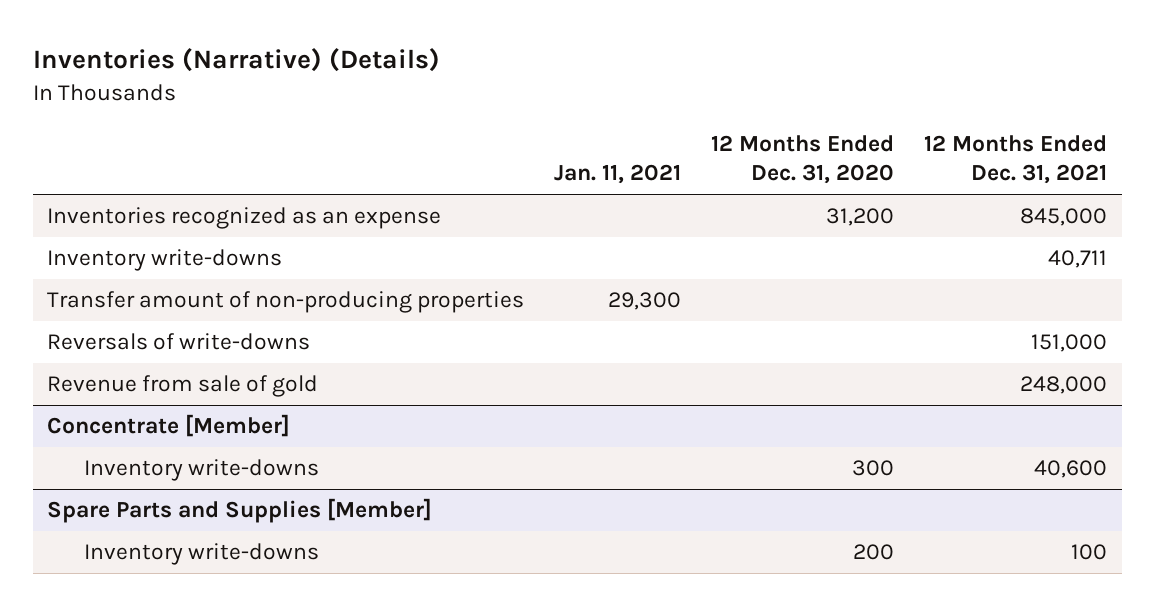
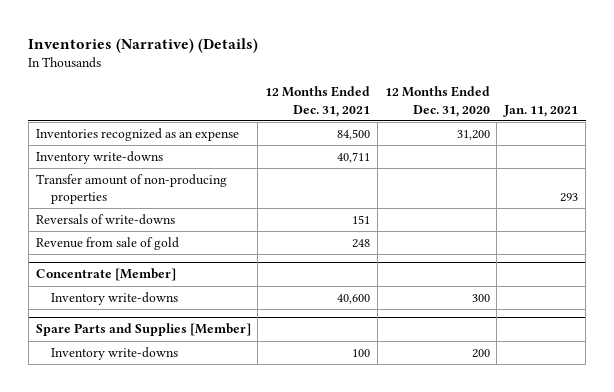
[1019,208,1107,227] 845,000 -> [337,128,371,140] 84,500
[608,292,682,311] 29,300 -> [560,193,579,203] 293
[1030,334,1107,353] 151,000 -> [352,214,371,224] 151
[1019,376,1107,395] 248,000 -> [352,238,371,248] 248

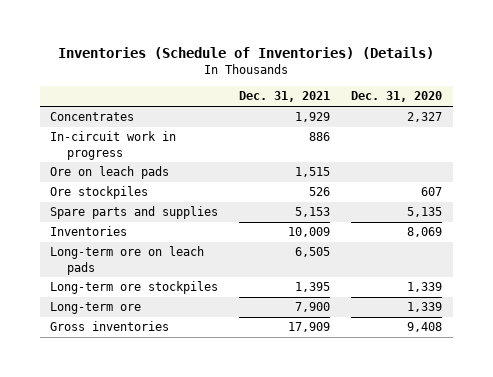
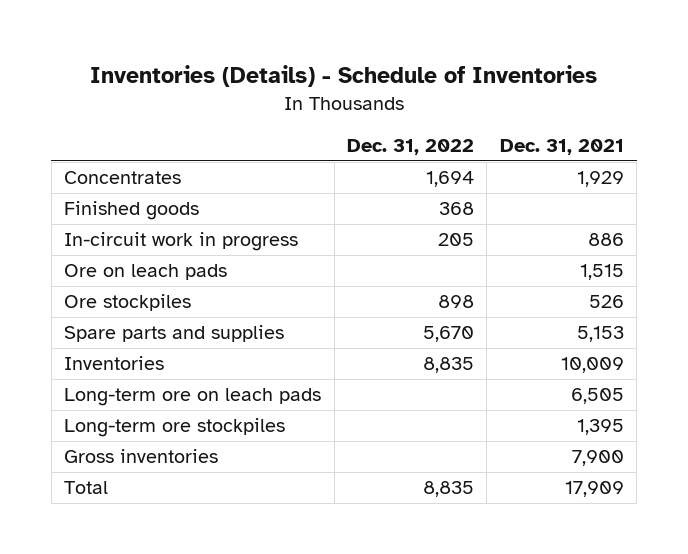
[58,47,435,60] Inventories (Schedule of Inventories) (Details) -> [89,64,597,87] Inventories (Details) - Schedule of Inventories
[351,91,443,103] Dec. 31, 2020 -> none
none -> [346,139,474,156] Dec. 31, 2022
none -> [64,201,200,221] Finished goods
[50,302,142,315] Long-term ore -> none
[288,322,331,333] 17,909 -> [571,450,624,467] 7,900
none -> [64,481,109,495] Total

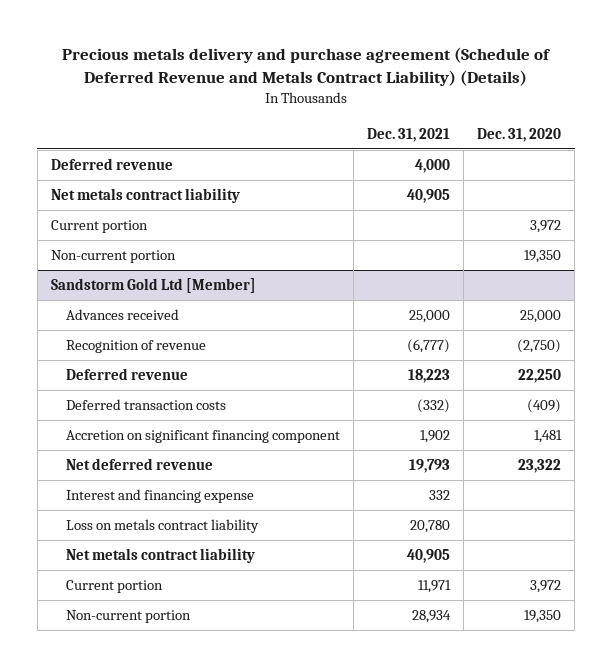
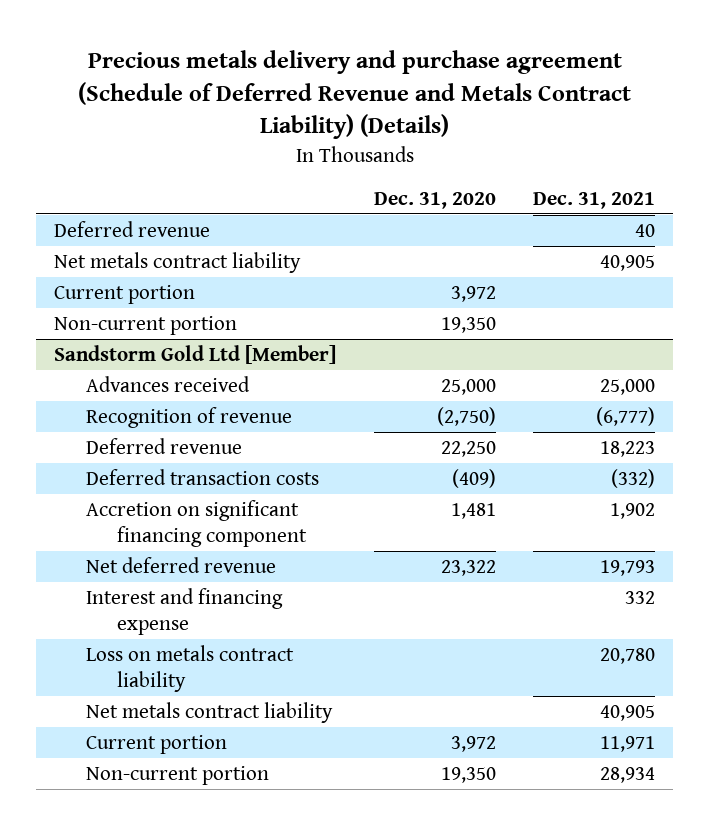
[415,159,451,174] 4,000 -> [634,224,655,238] 40

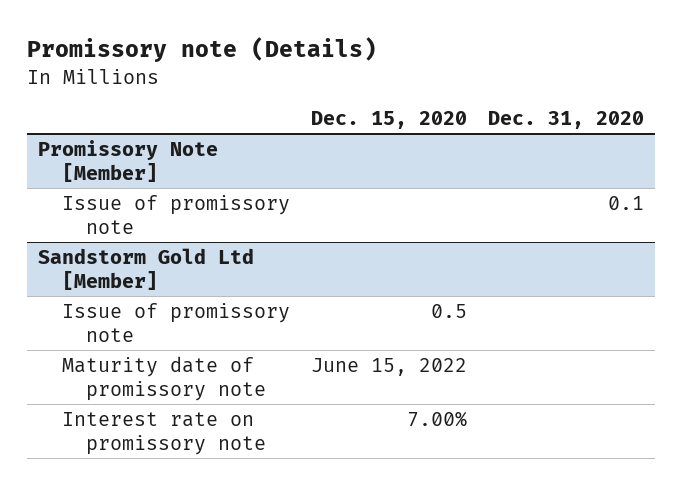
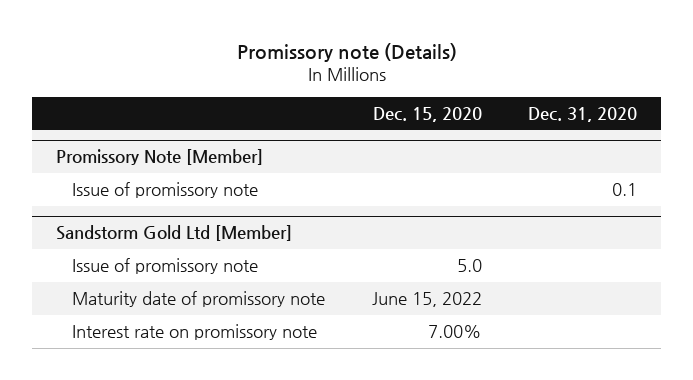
[431,303,468,318] 0.5 -> [456,259,482,273] 5.0

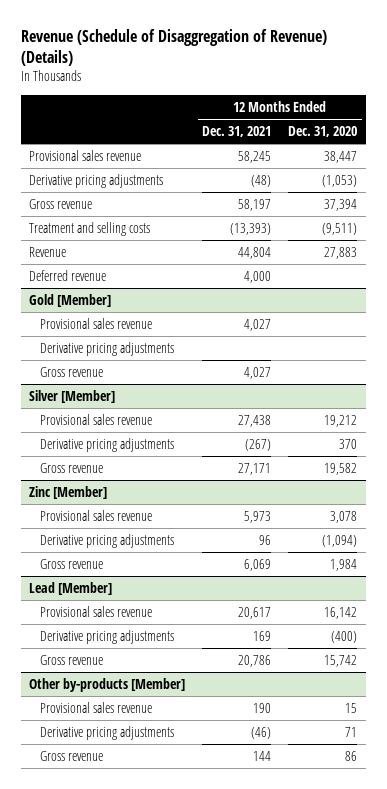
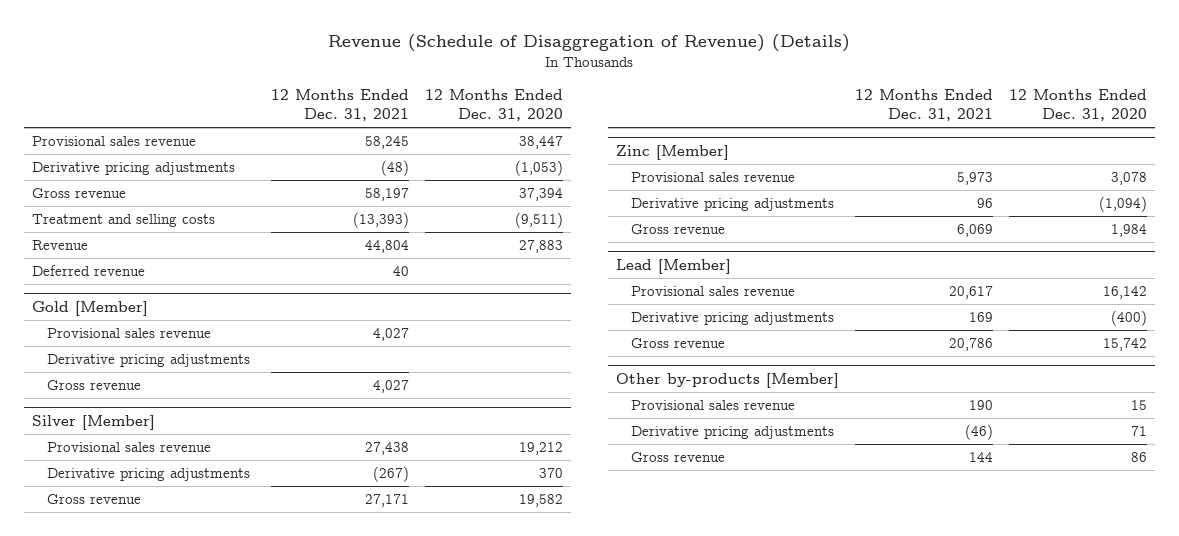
[244,270,272,283] 4,000 -> [392,266,409,277] 40

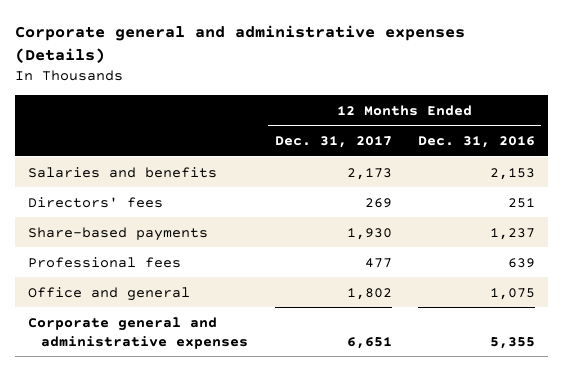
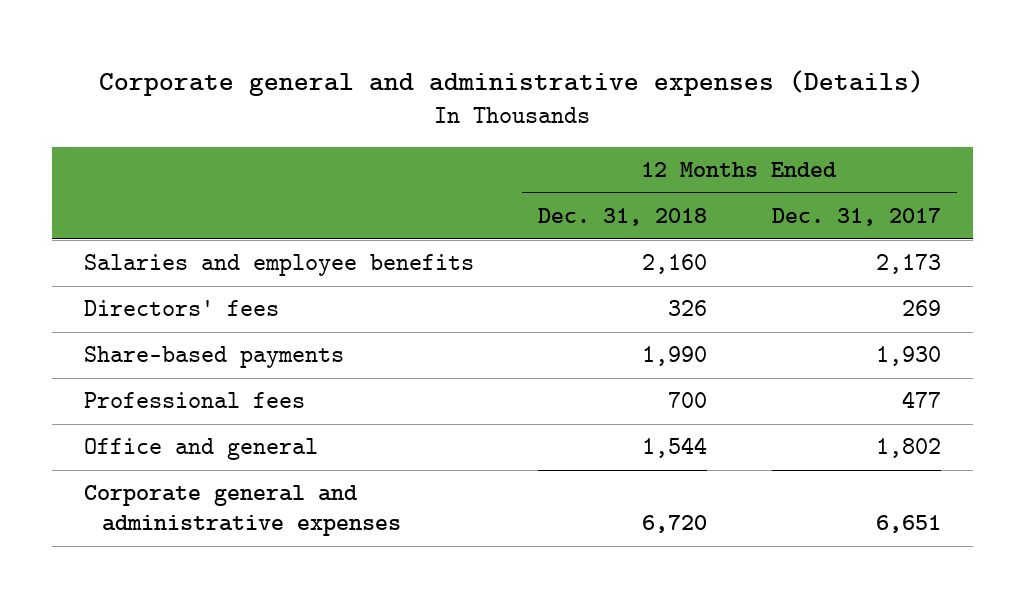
[417,135,535,148] Dec. 31, 2016 -> none
none -> [538,208,708,227] Dec. 31, 2018
[27,166,217,178] Salaries and benefits -> [83,254,474,277] Salaries and employee benefits

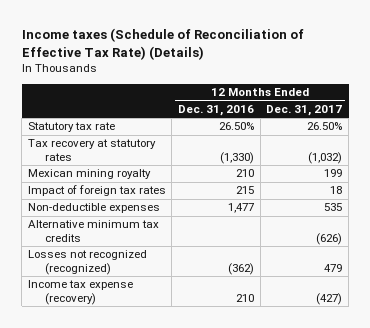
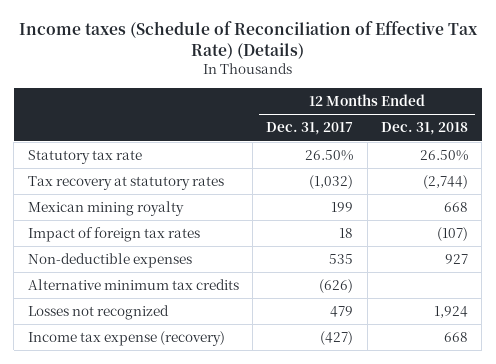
[178,105,255,117] Dec. 31, 2016 -> none
none -> [381,122,469,136] Dec. 31, 2018
[27,250,147,276] Losses not recognized (recognized) -> [27,305,169,321] Losses not recognized

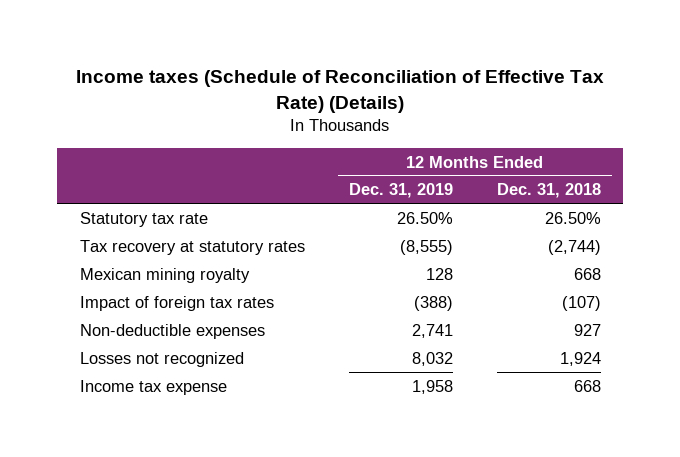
[266,122,354,136] Dec. 31, 2017 -> none
none -> [348,183,453,199] Dec. 31, 2019
[27,279,239,291] Alternative minimum tax credits -> none
[27,331,225,347] Income tax expense (recovery) -> [79,379,227,395] Income tax expense

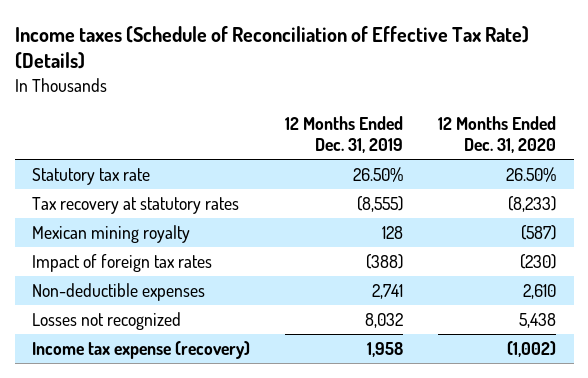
[496,183,601,199] Dec. 31, 2018 -> none
none -> [438,116,557,154] 12 Months Ended Dec. 31, 2020
[79,379,227,395] Income tax expense -> [32,340,251,359] Income tax expense (recovery)

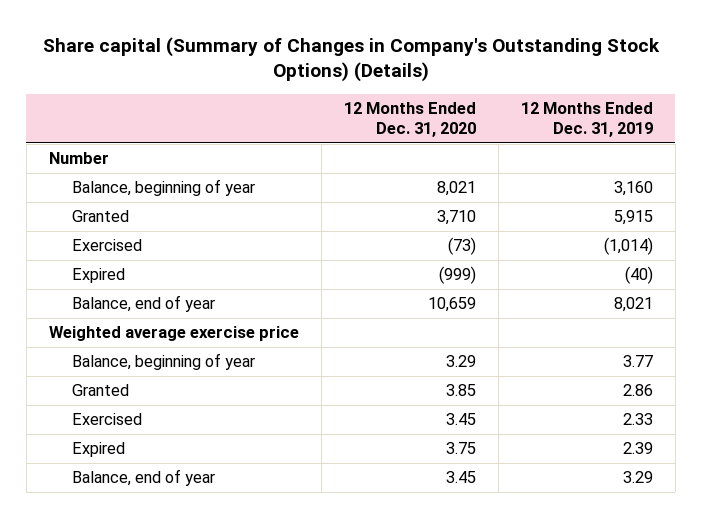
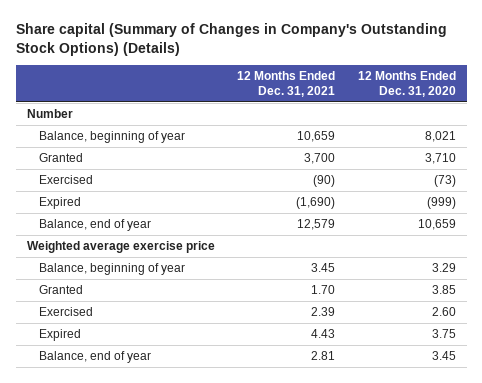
[520,101,653,138] 12 Months Ended Dec. 31, 2019 -> none
none -> [237,71,336,97] 12 Months Ended Dec. 31, 2021
[445,413,476,426] 3.45 -> [431,307,456,317] 2.60

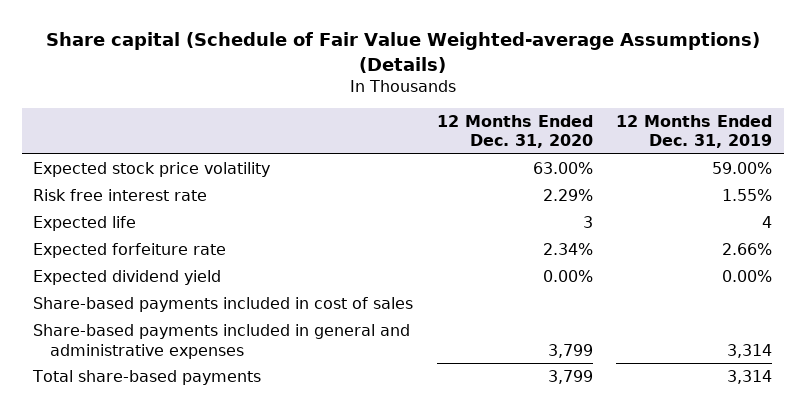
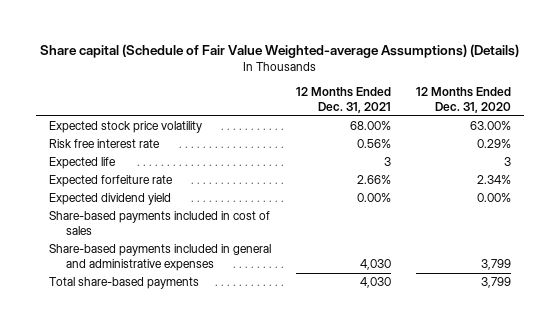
[615,114,772,149] 12 Months Ended Dec. 31, 2019 -> none
none -> [296,86,392,113] 12 Months Ended Dec. 31, 2021
[542,189,593,202] 2.29% -> [477,139,512,149] 0.29%

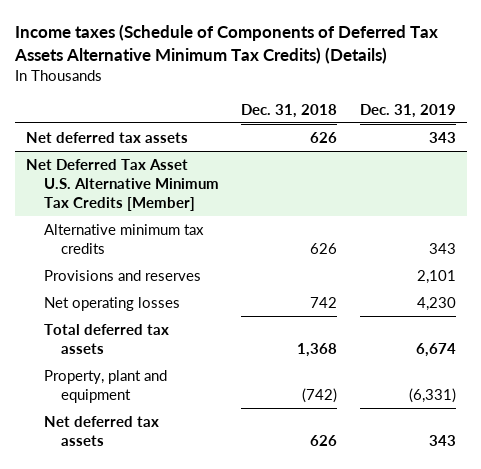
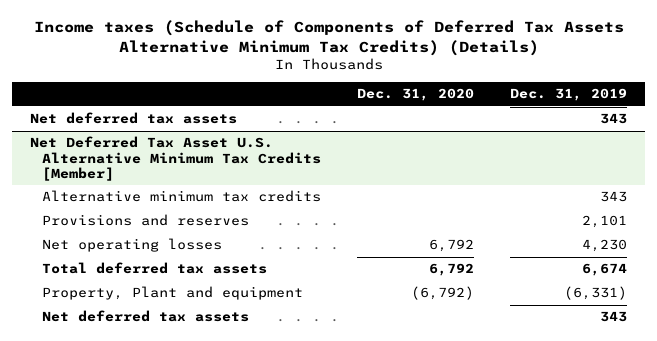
[241,103,338,118] Dec. 31, 2018 -> none
none -> [357,88,475,102] Dec. 31, 2020
[43,369,167,404] Property, plant and equipment -> [42,286,304,301] Property, Plant and equipment

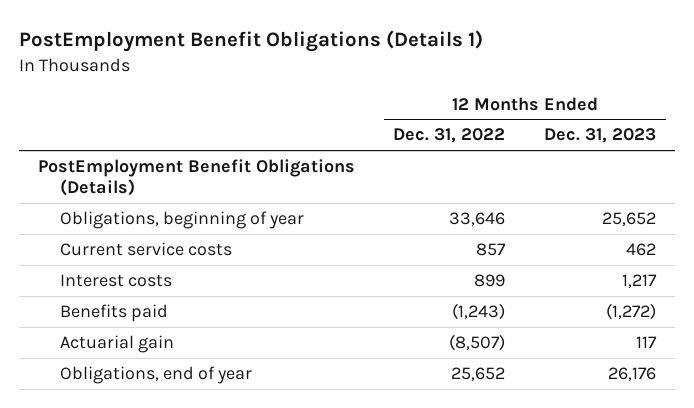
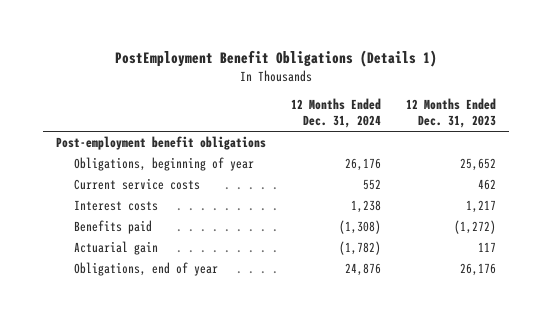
[393,128,506,144] Dec. 31, 2022 -> none
none -> [290,97,381,128] 12 Months Ended Dec. 31, 2024
[37,159,355,196] PostEmployment Benefit Obligations (Details) -> [55,136,266,151] Post-employment benefit obligations

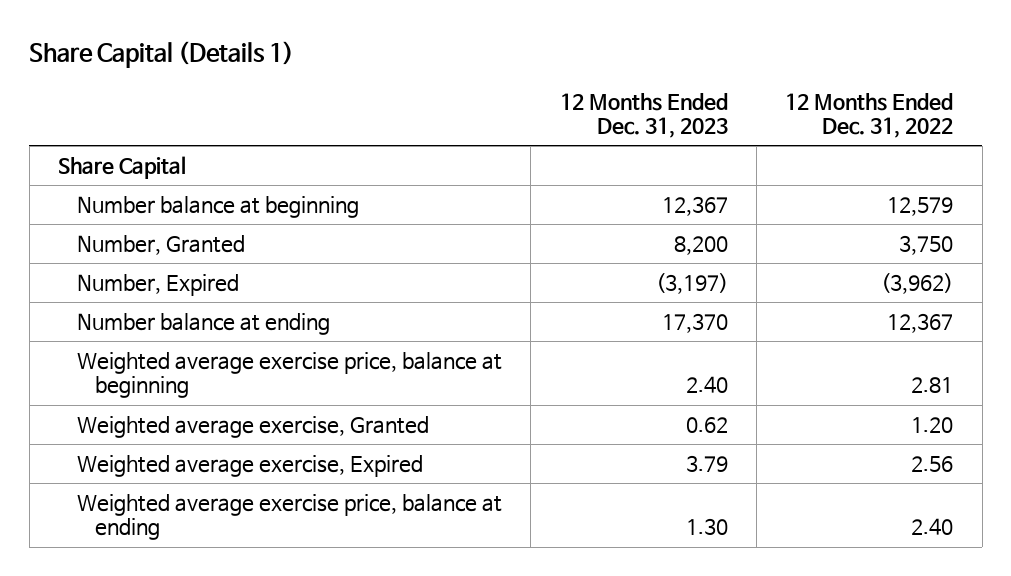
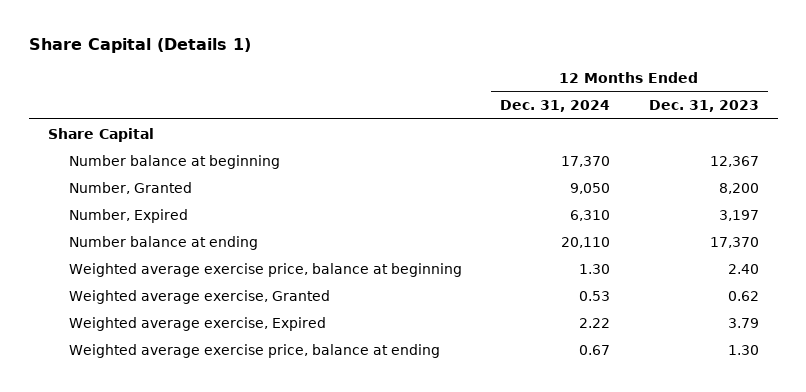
[785,92,954,138] 12 Months Ended Dec. 31, 2022 -> none
none -> [500,100,611,113] Dec. 31, 2024
[655,272,728,294] (3,197) -> [718,209,759,221] 3,197

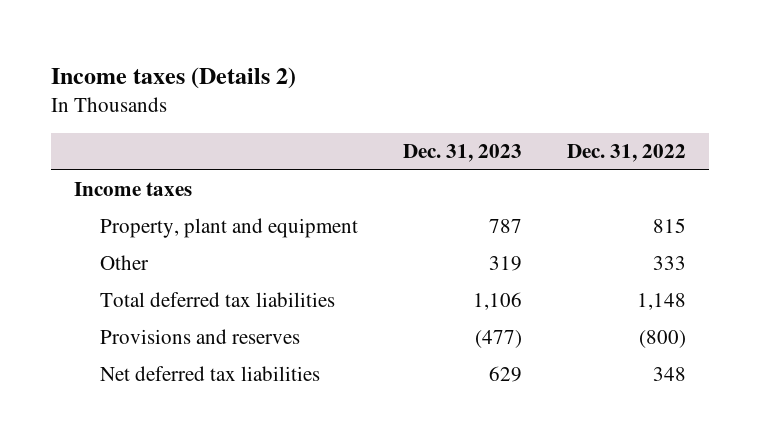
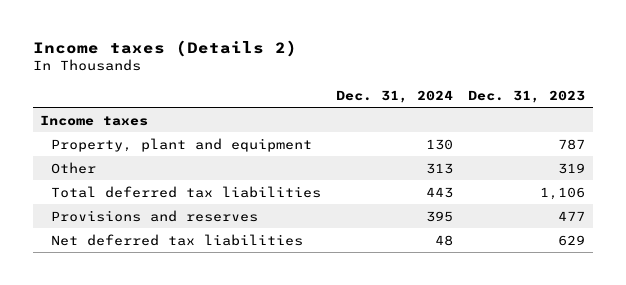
[566,144,686,163] Dec. 31, 2022 -> none
none -> [336,89,454,103] Dec. 31, 2024
[474,330,522,349] (477) -> [558,210,586,221] 477

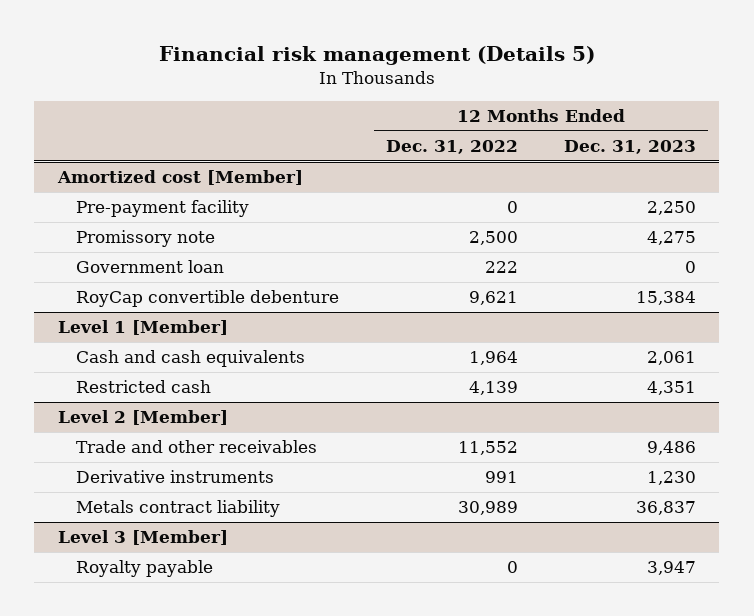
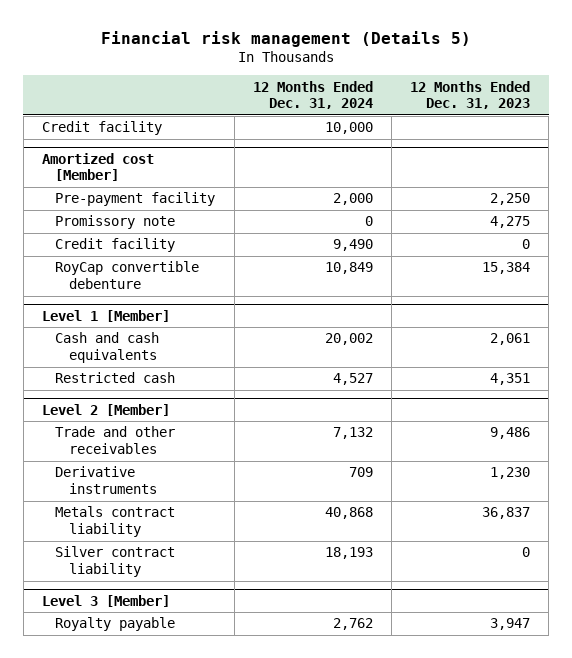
[385,139,518,154] Dec. 31, 2022 -> none
none -> [252,80,373,110] 12 Months Ended Dec. 31, 2024
none -> [41,121,162,136] Credit facility
[76,260,225,274] Government loan -> none
none -> [55,238,176,253] Credit facility
none -> [55,546,176,578] Silver contract liability

